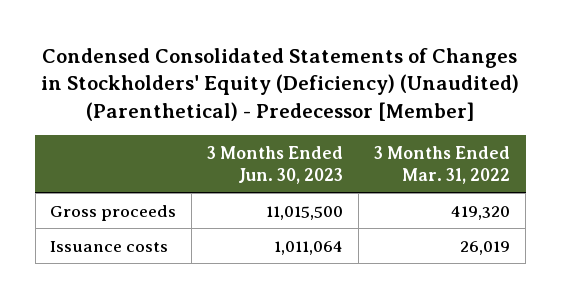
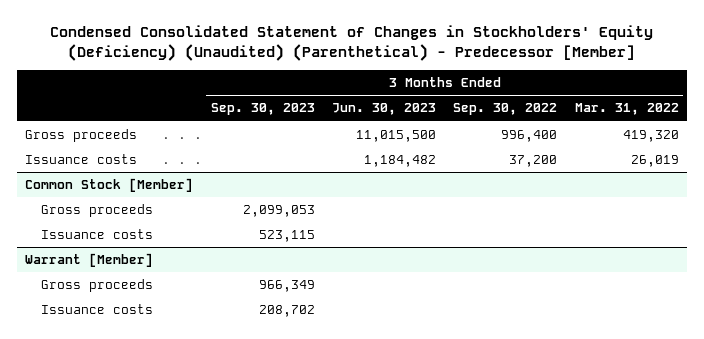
[41,47,520,121] Condensed Consolidated Statements of Changes in Stockholders' Equity (Deficiency) (Unaudited) (Parenthetical) - Predecessor [Member] -> [49,24,653,61] Condensed Consolidated Statement of Changes in Stockholders' Equity (Deficiency) (Unaudited) (Parenthetical) - Predecessor [Member]
none -> [210,103,315,116] Sep. 30, 2023
none -> [453,103,558,116] Sep. 30, 2022
[274,240,344,255] 1,011,064 -> [363,155,436,168] 1,184,482
none -> [25,178,194,193] Common Stock [Member]
none -> [40,204,153,218] Gross proceeds
none -> [40,229,153,240] Issuance costs
none -> [25,253,154,268] Warrant [Member]
none -> [40,279,153,293] Gross proceeds
none -> [40,304,153,315] Issuance costs

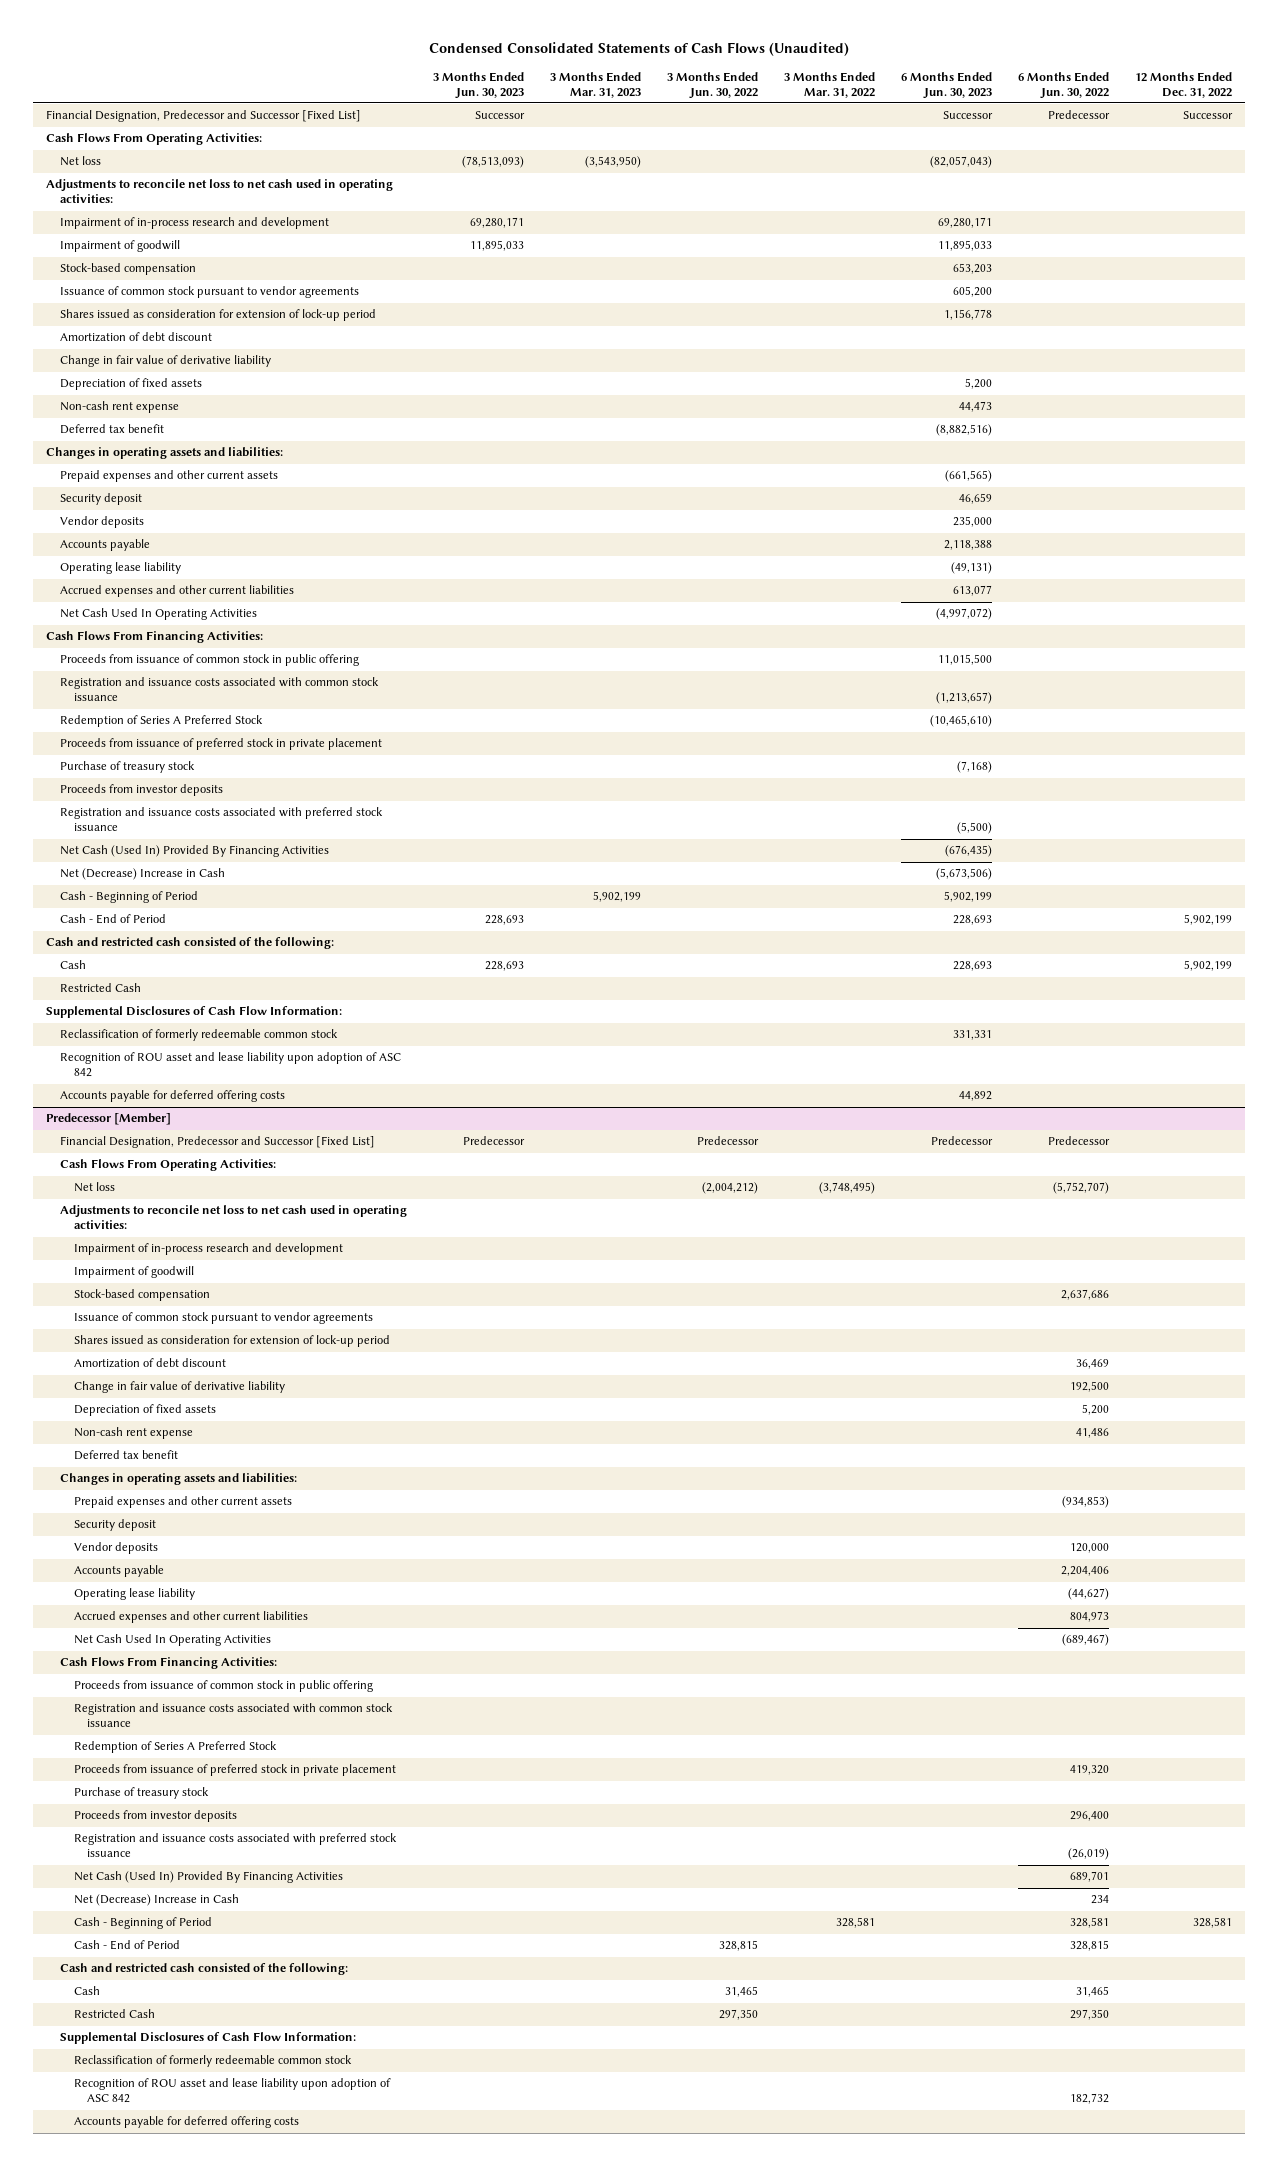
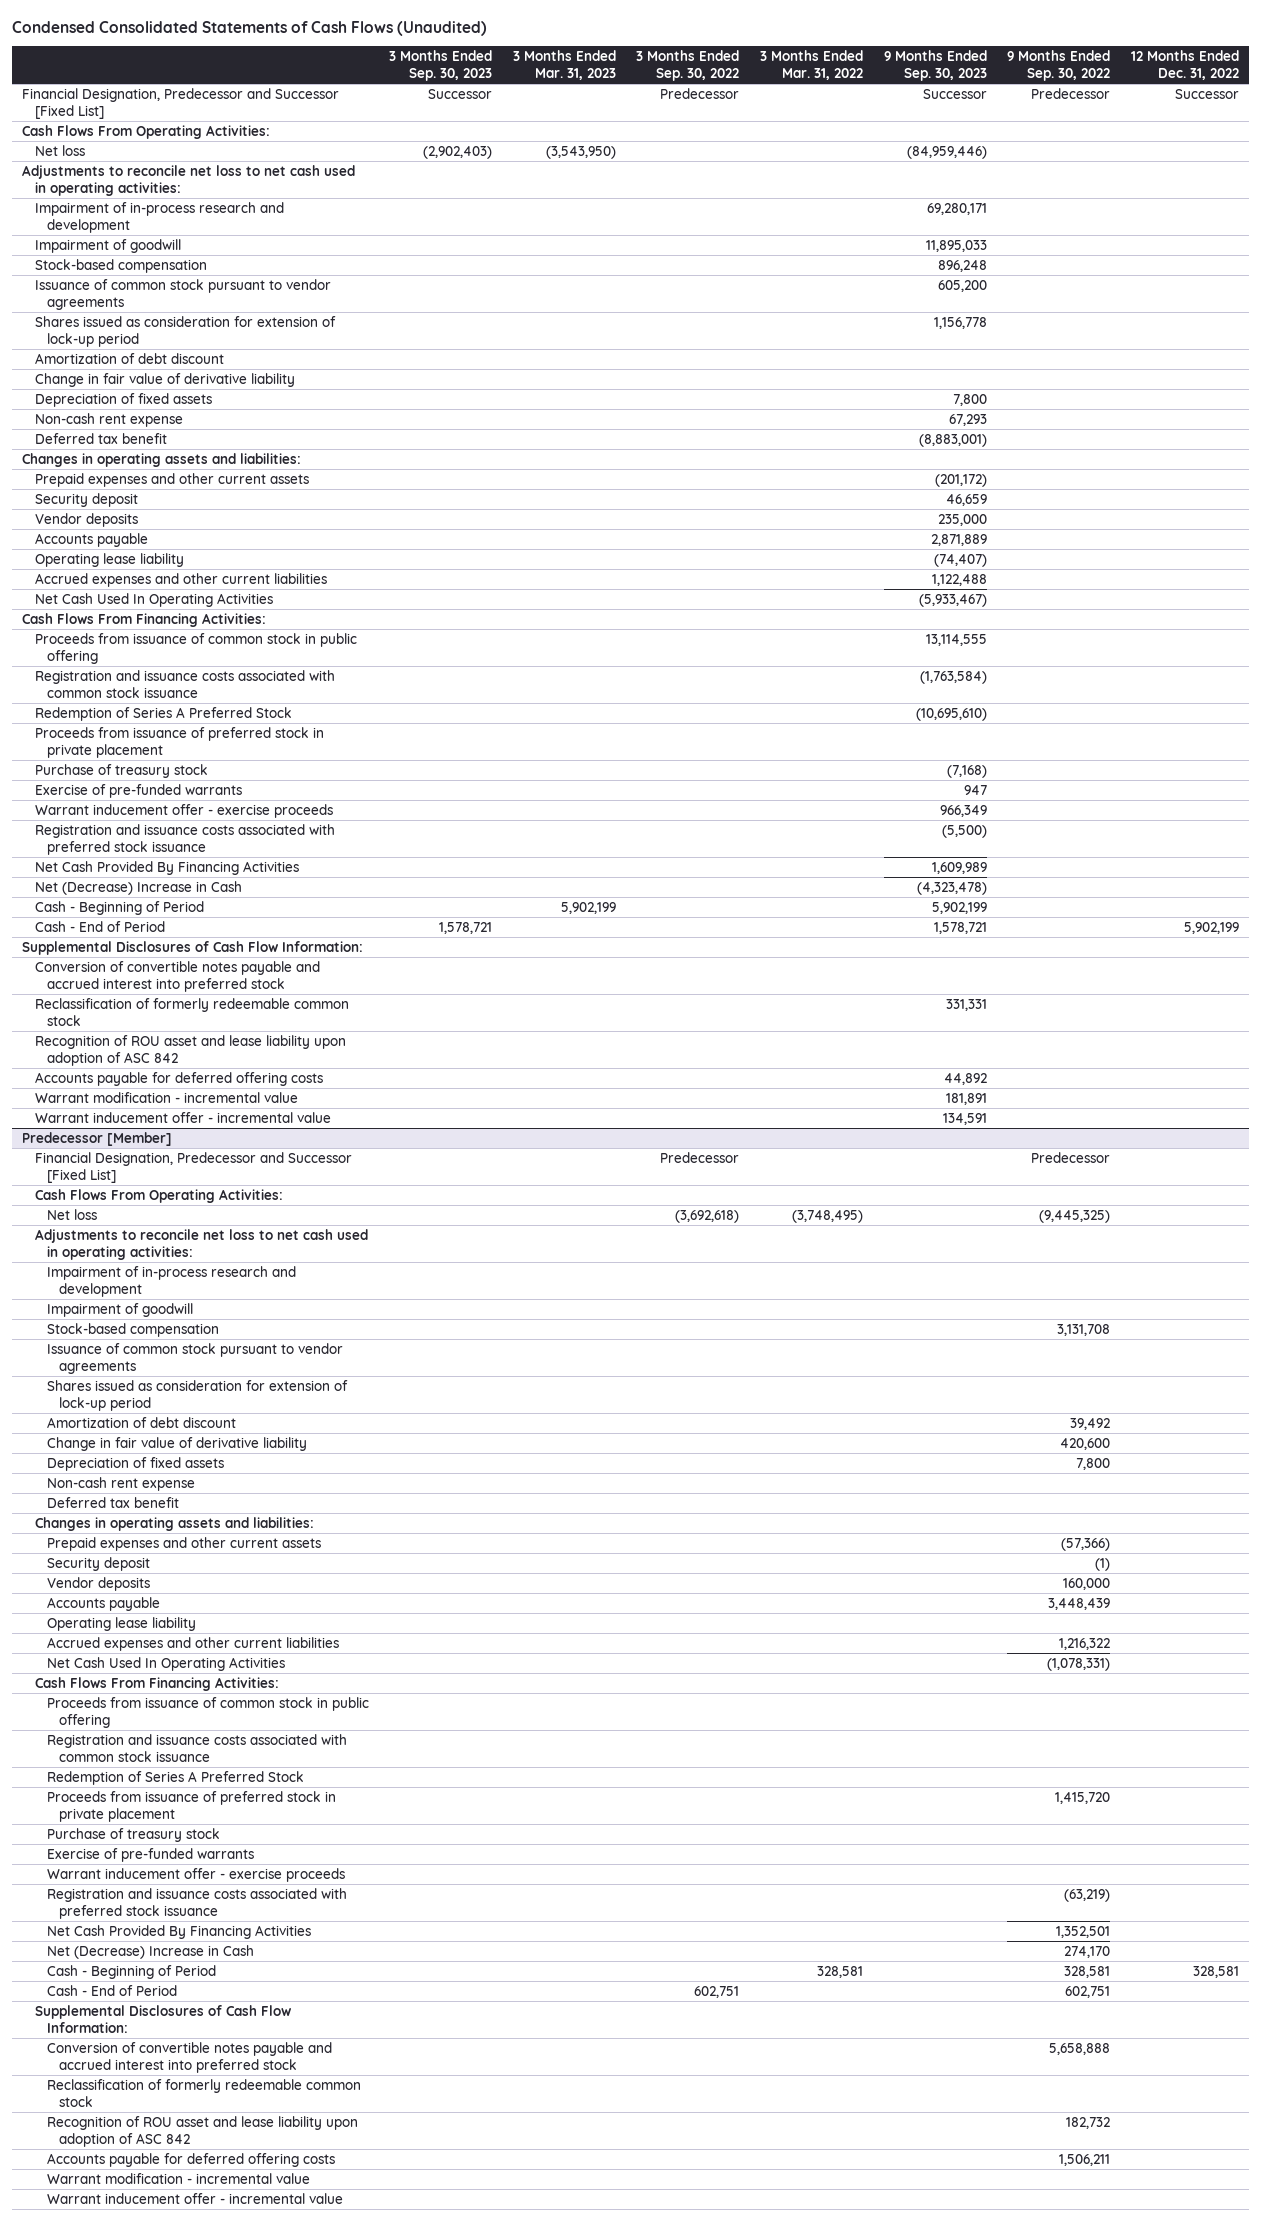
[433,71,525,99] 3 Months Ended Jun. 30, 2023 -> none
[667,71,759,99] 3 Months Ended Jun. 30, 2022 -> none
[900,71,992,99] 6 Months Ended Jun. 30, 2023 -> none
[1017,71,1109,99] 6 Months Ended Jun. 30, 2022 -> none
none -> [389,50,493,82] 3 Months Ended Sep. 30, 2023
none -> [636,50,740,82] 3 Months Ended Sep. 30, 2022
none -> [883,50,987,82] 9 Months Ended Sep. 30, 2023
none -> [1007,50,1111,82] 9 Months Ended Sep. 30, 2022
[60,784,224,797] Proceeds from investor deposits -> none
none -> [34,783,242,798] Exercise of pre-funded warrants
none -> [34,803,333,818] Warrant inducement offer - exercise proceeds
[60,845,330,858] Net Cash (Used In) Provided By Financing Activities -> [34,860,299,875] Net Cash Provided By Financing Activities
[46,937,335,950] Cash and restricted cash consisted of the following: -> none
[60,960,87,970] Cash -> none
[60,983,142,993] Restricted Cash -> none
none -> [34,960,320,992] Conversion of convertible notes payable and accrued interest into preferred stock
none -> [34,1091,298,1103] Warrant modification - incremental value
none -> [34,1111,331,1123] Warrant inducement offer - incremental value
[73,1810,237,1823] Proceeds from investor deposits -> none
none -> [46,1847,254,1862] Exercise of pre-funded warrants
none -> [46,1867,345,1882] Warrant inducement offer - exercise proceeds
[73,1871,343,1884] Net Cash (Used In) Provided By Financing Activities -> [46,1924,311,1939] Net Cash Provided By Financing Activities
[60,1963,349,1976] Cash and restricted cash consisted of the following: -> none
[73,1986,100,1996] Cash -> none
[73,2009,155,2019] Restricted Cash -> none
none -> [46,2041,332,2073] Conversion of convertible notes payable and accrued interest into preferred stock
none -> [46,2172,310,2184] Warrant modification - incremental value
none -> [46,2192,343,2204] Warrant inducement offer - incremental value

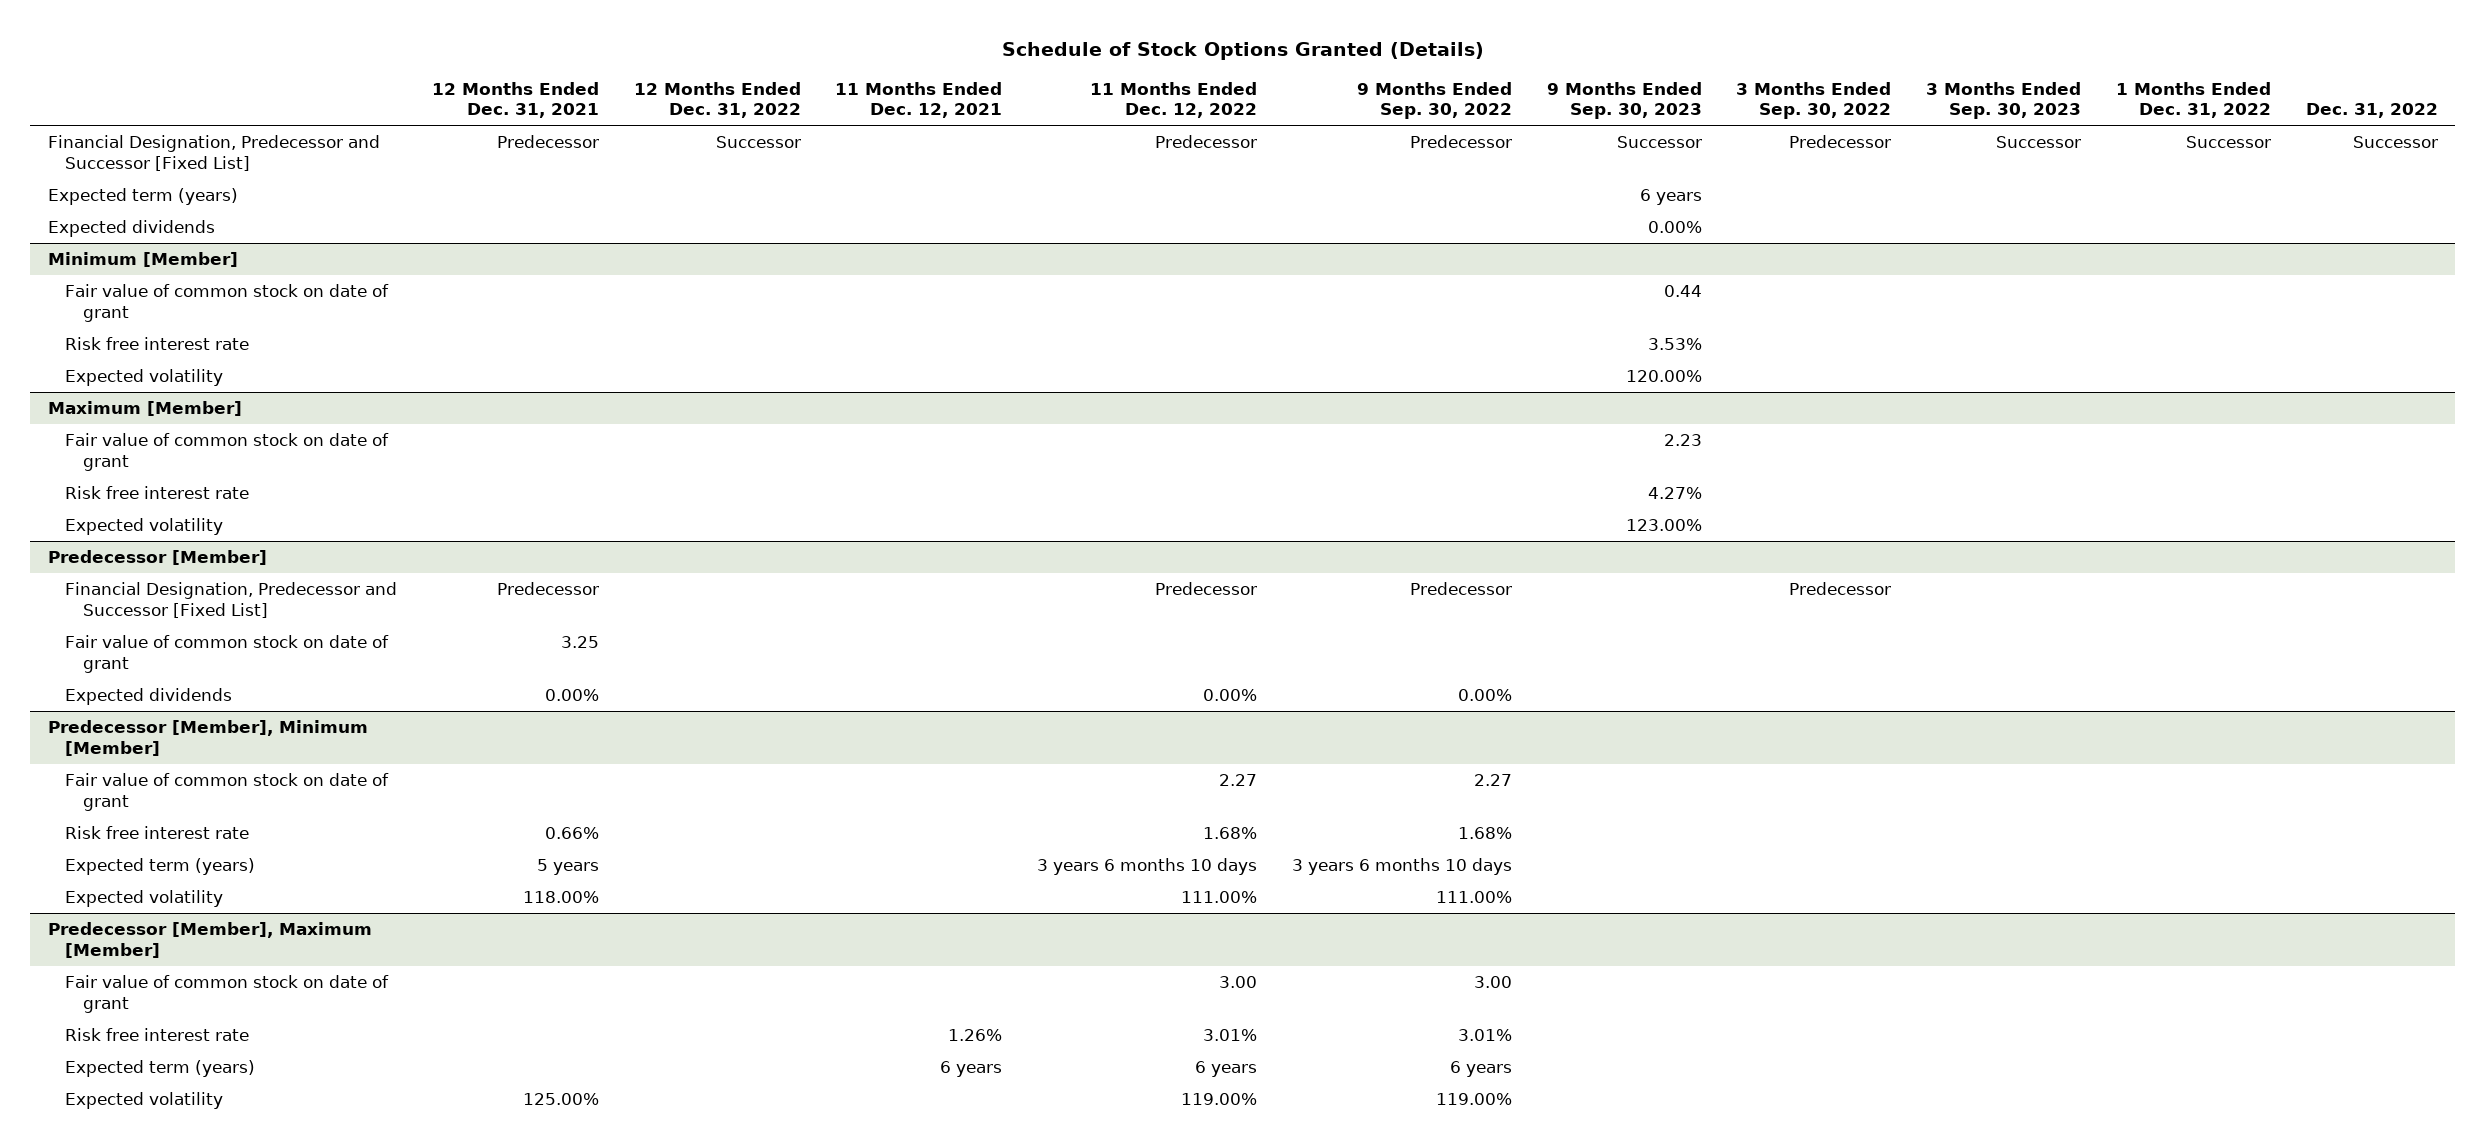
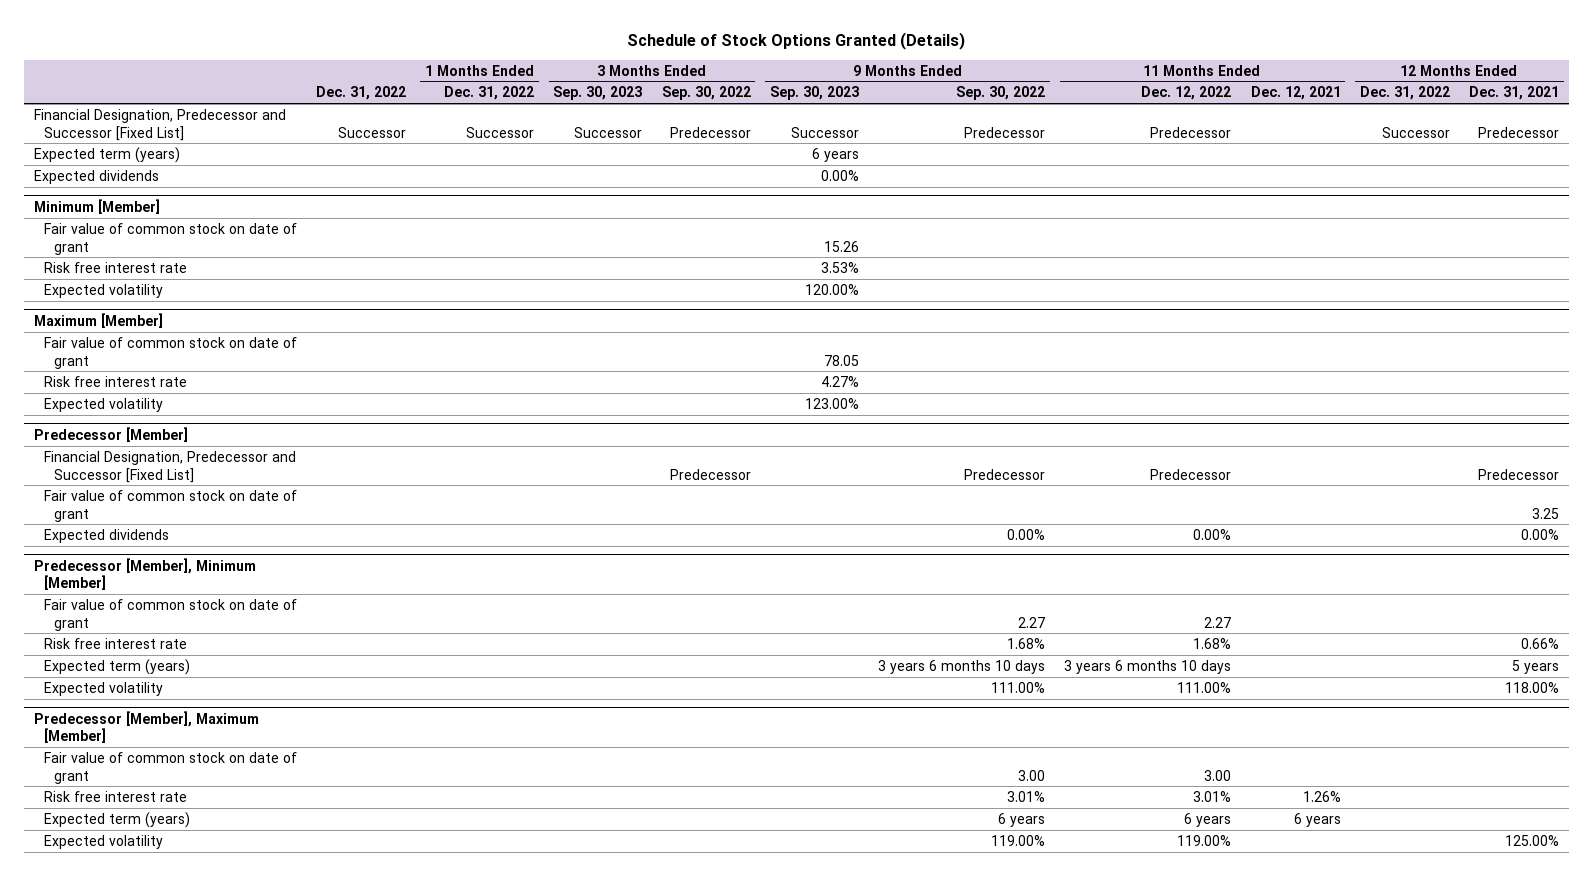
[1663,285,1702,298] 0.44 -> [823,240,859,252] 15.26
[1663,434,1702,447] 2.23 -> [823,354,859,366] 78.05

